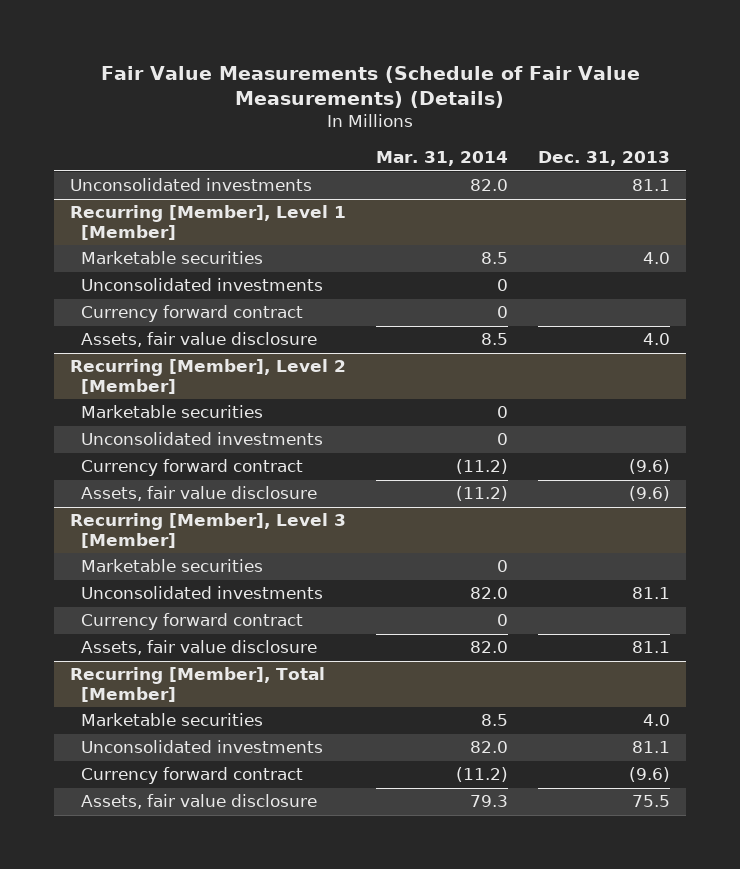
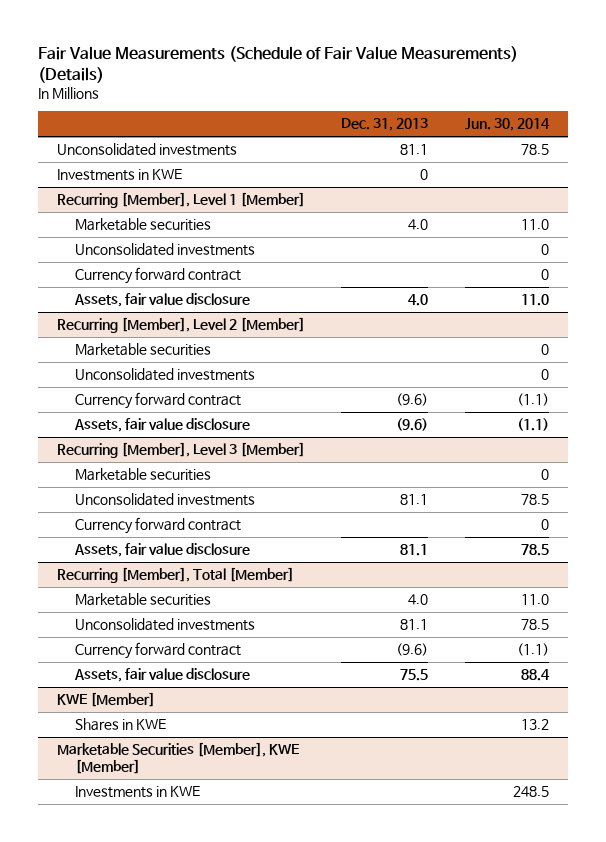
[375,151,508,167] Mar. 31, 2014 -> none
none -> [465,118,551,132] Jun. 30, 2014
none -> [56,169,182,182] Investments in KWE
none -> [56,692,155,708] KWE [Member]
none -> [75,718,167,732] Shares in KWE
none -> [56,742,299,774] Marketable Securities [Member], KWE [Member]
none -> [75,786,201,799] Investments in KWE

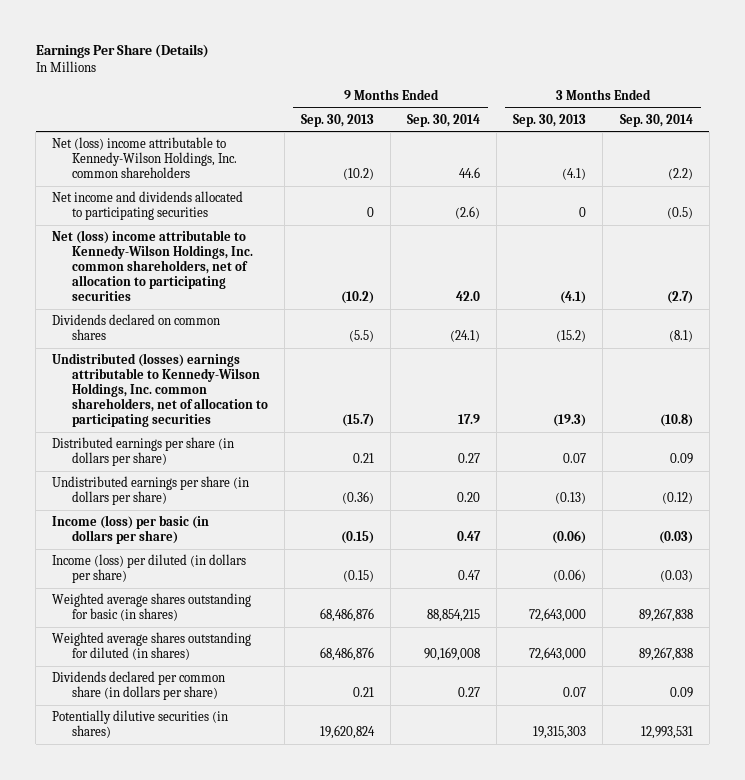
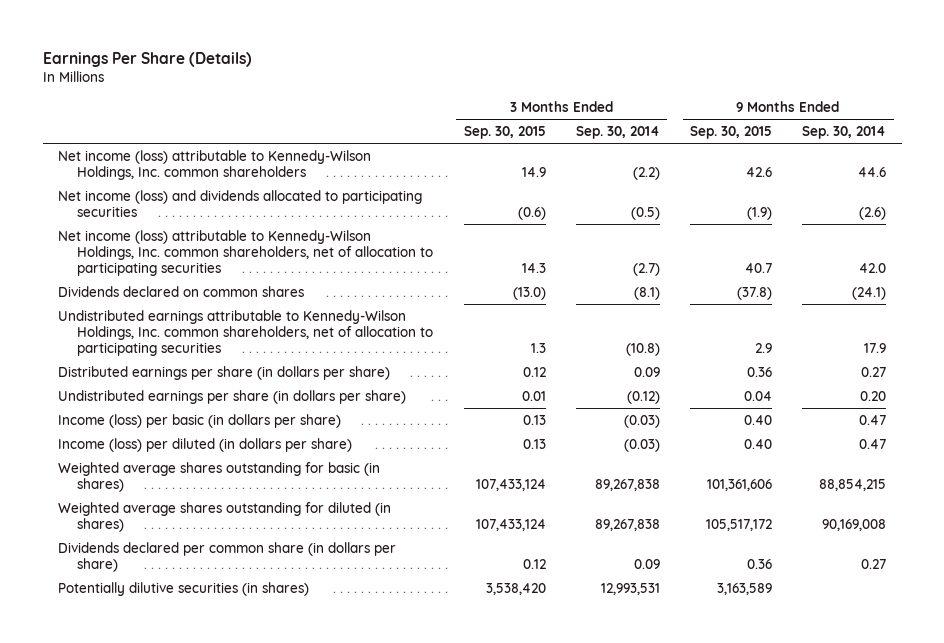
[300,113,374,127] Sep. 30, 2013 -> none
[513,113,587,127] Sep. 30, 2013 -> none
none -> [463,126,546,140] Sep. 30, 2015
none -> [690,126,773,140] Sep. 30, 2015
[52,137,237,178] Net (loss) income attributable to Kennedy-Wilson Holdings, Inc. common shareholders -> [57,149,371,180] Net income (loss) attributable to Kennedy-Wilson Holdings, Inc. common shareholders
[52,191,244,220] Net income and dividends allocated to participating securities -> [57,189,422,217] Net income (loss) and dividends allocated to participating securities
[52,230,253,301] Net (loss) income attributable to Kennedy-Wilson Holdings, Inc. common shareholders, net of allocation to participating securities -> [57,229,434,276] Net income (loss) attributable to Kennedy-Wilson Holdings, Inc. common shareholders, net of allocation to participating securities
[52,353,268,427] Undistributed (losses) earnings attributable to Kennedy-Wilson Holdings, Inc. common shareholders, net of allocation to participating securities -> [57,309,434,356] Undistributed earnings attributable to Kennedy-Wilson Holdings, Inc. common shareholders, net of allocation to participating securities

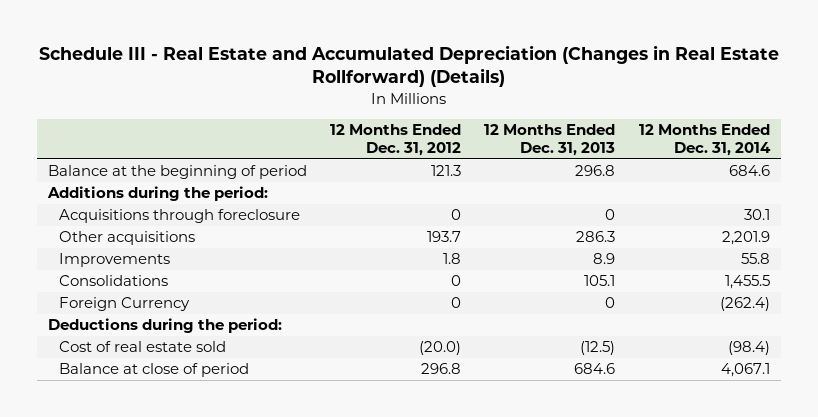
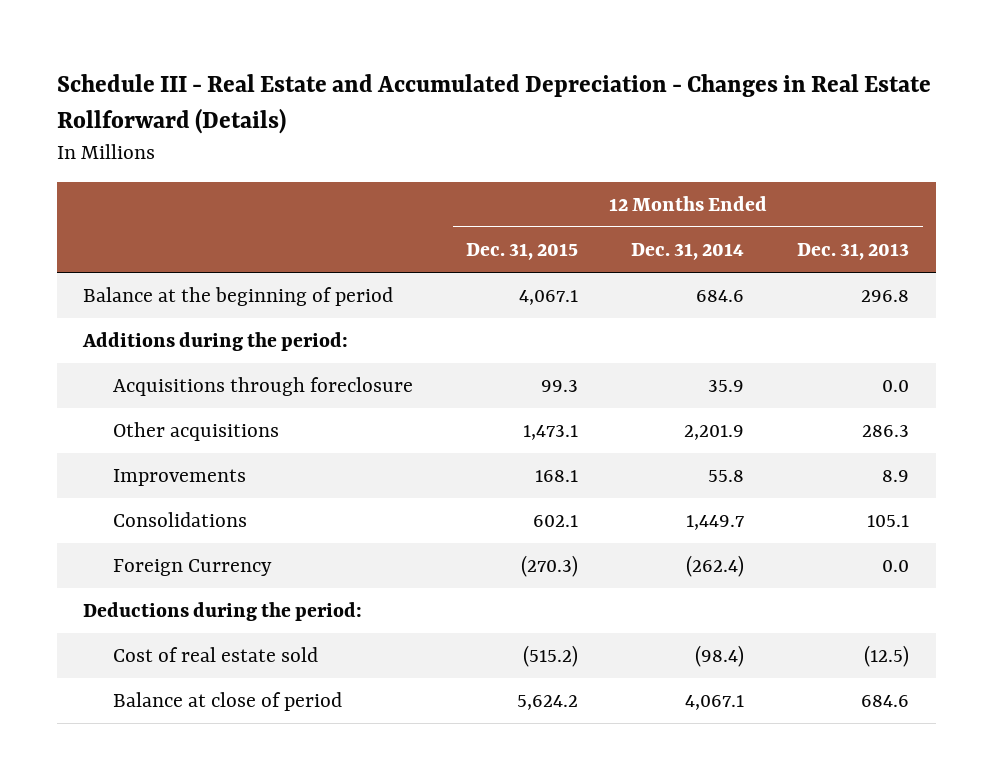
[38,44,779,88] Schedule III - Real Estate and Accumulated Depreciation (Changes in Real Estate Rollforward) (Details) -> [56,74,931,134] Schedule III - Real Estate and Accumulated Depreciation - Changes in Real Estate Rollforward (Details)
[330,124,462,156] 12 Months Ended Dec. 31, 2012 -> none
none -> [466,243,579,261] Dec. 31, 2015
[605,209,616,221] 0 -> [882,380,910,393] 0.0
[743,209,770,221] 30.1 -> [708,380,745,393] 35.9
[724,275,770,290] 1,455.5 -> [686,515,745,531] 1,449.7
[605,297,616,309] 0 -> [882,560,910,573] 0.0

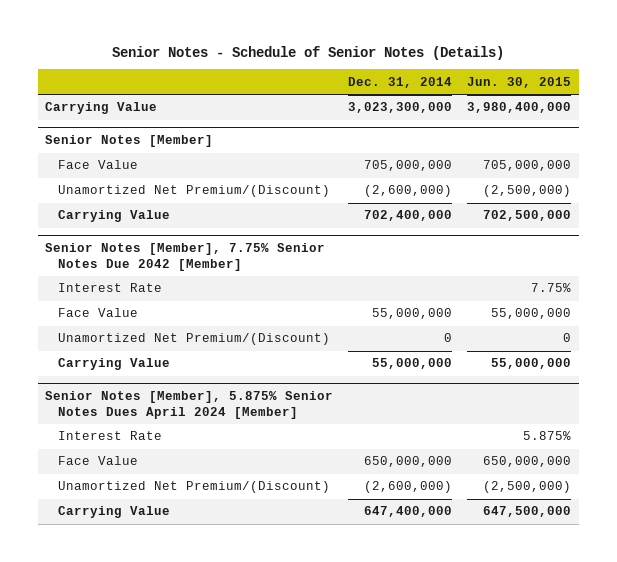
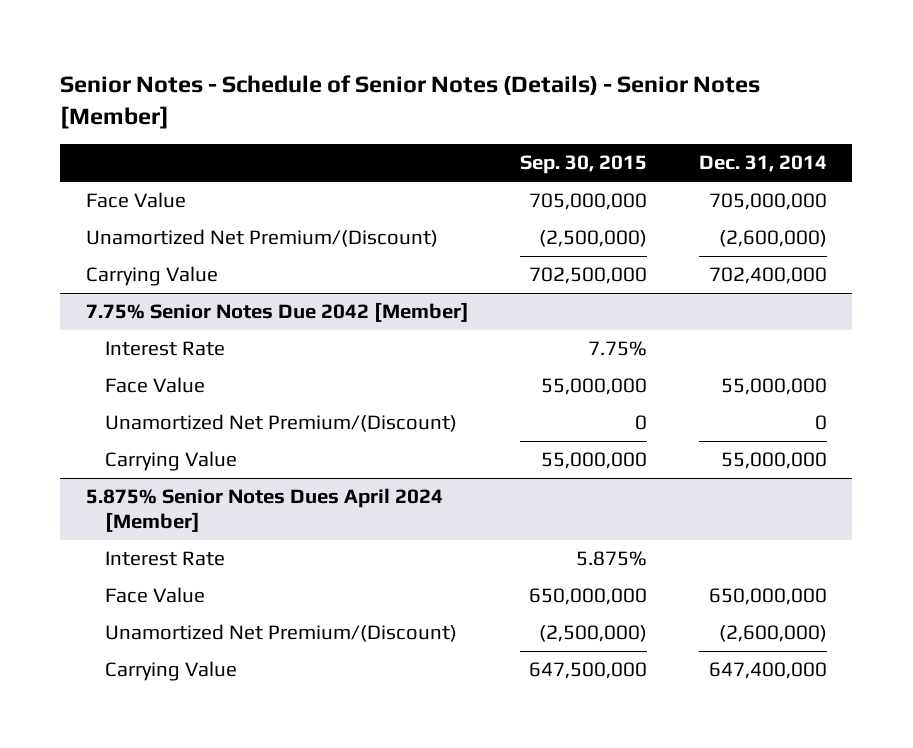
[112,46,505,61] Senior Notes - Schedule of Senior Notes (Details) -> [60,75,761,129] Senior Notes - Schedule of Senior Notes (Details) - Senior Notes [Member]
[467,76,572,88] Jun. 30, 2015 -> none
none -> [520,155,648,175] Sep. 30, 2015
[45,102,158,115] Carrying Value -> none
[45,135,214,148] Senior Notes [Member] -> none
[45,243,326,271] Senior Notes [Member], 7.75% Senior Notes Due 2042 [Member] -> [86,302,470,323] 7.75% Senior Notes Due 2042 [Member]
[45,391,334,419] Senior Notes [Member], 5.875% Senior Notes Dues April 2024 [Member] -> [86,488,444,532] 5.875% Senior Notes Dues April 2024 [Member]

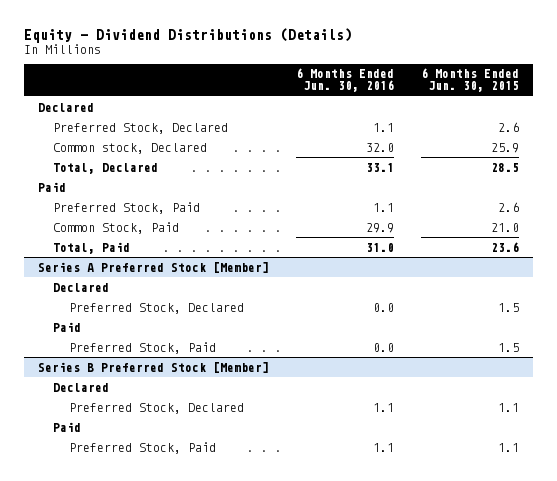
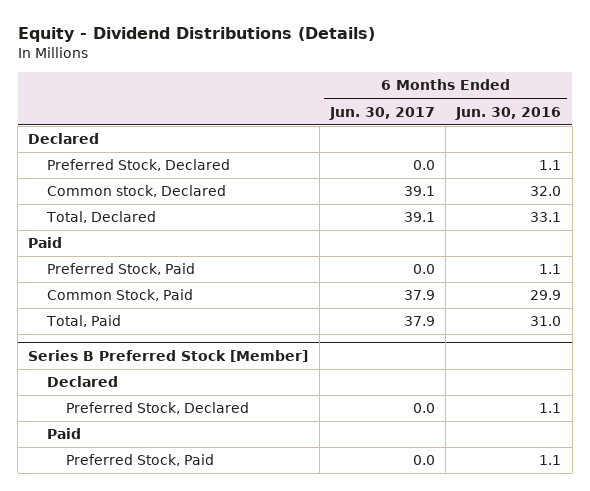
[421,68,520,93] 6 Months Ended Jun. 30, 2015 -> none
none -> [328,106,435,120] Jun. 30, 2017
[37,261,269,273] Series A Preferred Stock [Member] -> none
[53,282,110,292] Declared -> none
[68,302,244,314] Preferred Stock, Declared -> none
[53,321,82,332] Paid -> none
[68,341,216,354] Preferred Stock, Paid -> none

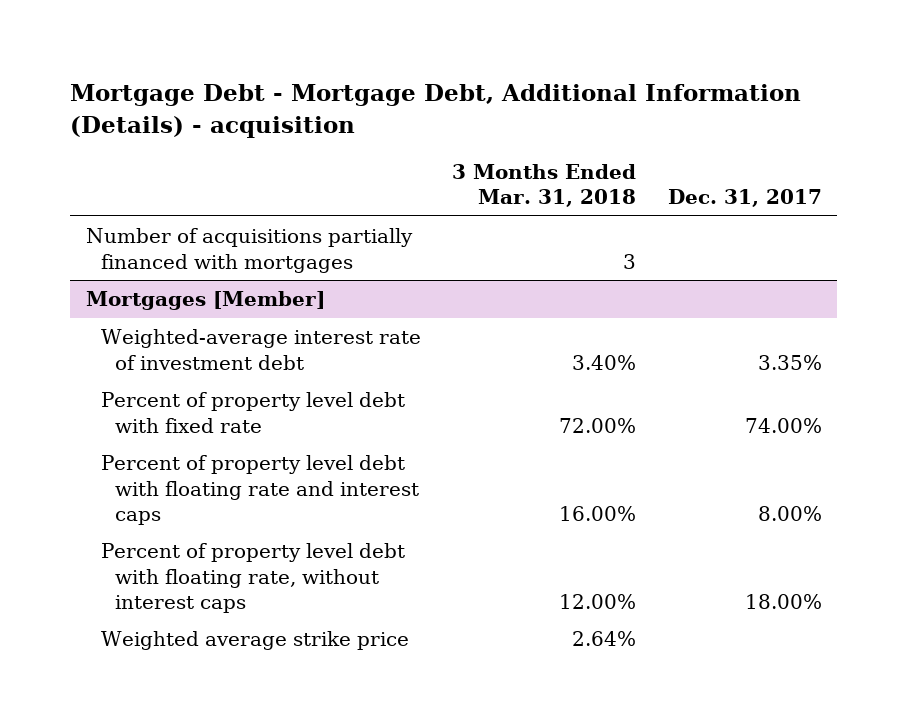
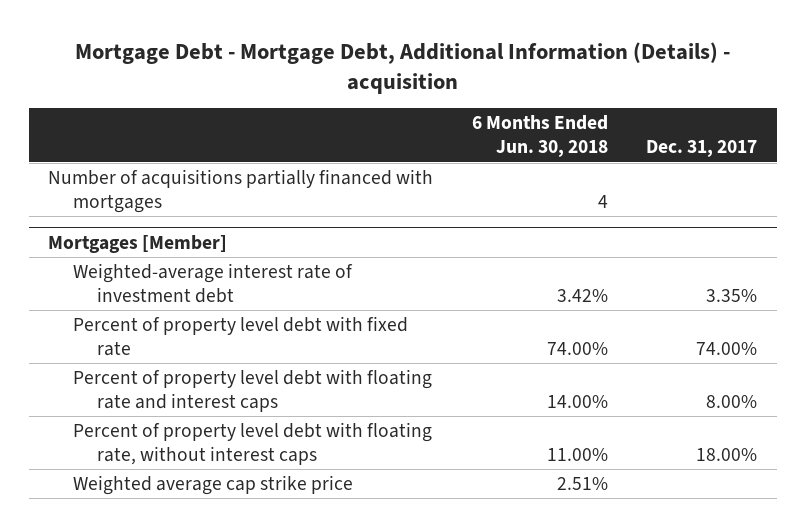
[452,163,637,208] 3 Months Ended Mar. 31, 2018 -> none
none -> [471,115,608,158] 6 Months Ended Jun. 30, 2018
[100,631,409,651] Weighted average strike price -> [72,475,353,496] Weighted average cap strike price

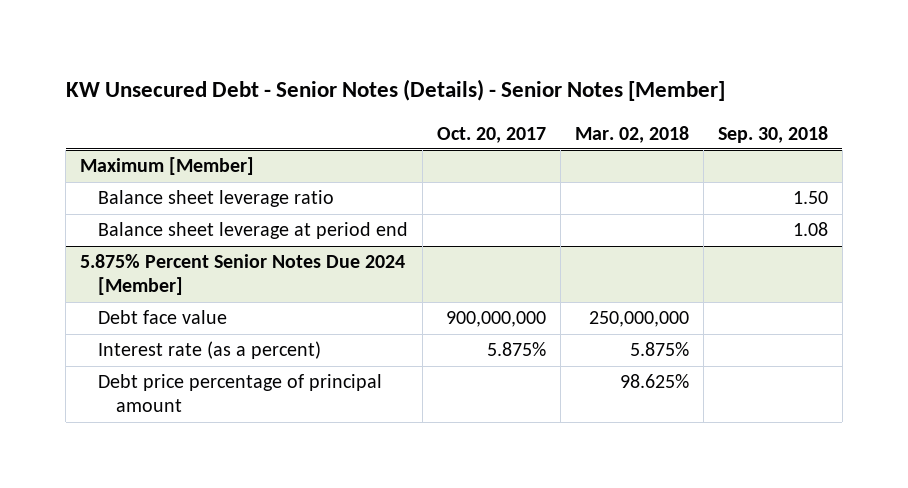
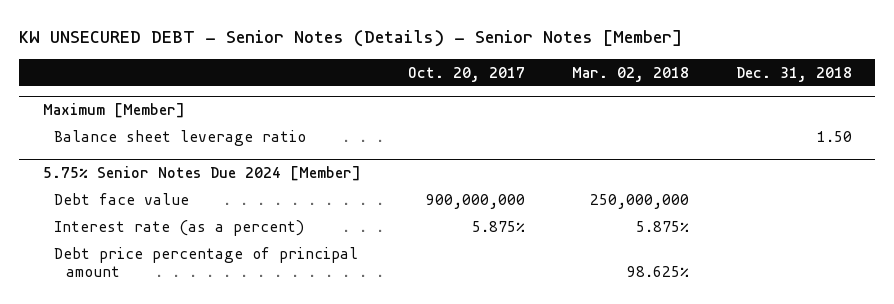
[65,79,725,102] KW Unsecured Debt - Senior Notes (Details) - Senior Notes [Member] -> [18,30,682,48] KW UNSECURED DEBT - Senior Notes (Details) - Senior Notes [Member]
[717,125,828,143] Sep. 30, 2018 -> none
none -> [735,66,852,82] Dec. 31, 2018
[98,222,409,240] Balance sheet leverage at period end -> none
[80,254,406,296] 5.875% Percent Senior Notes Due 2024 [Member] -> [42,166,361,182] 5.75% Senior Notes Due 2024 [Member]

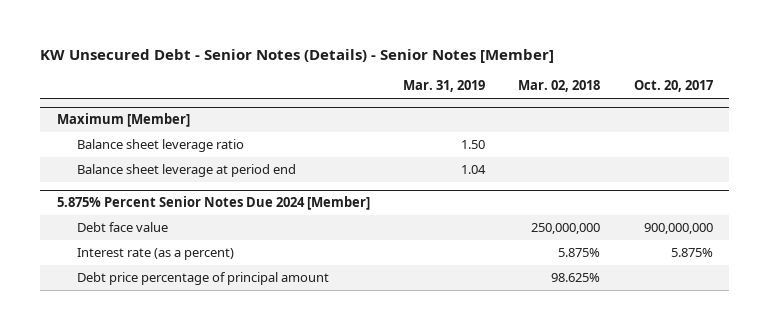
[18,30,682,48] KW UNSECURED DEBT - Senior Notes (Details) - Senior Notes [Member] -> [39,48,554,63] KW Unsecured Debt - Senior Notes (Details) - Senior Notes [Member]
[735,66,852,82] Dec. 31, 2018 -> none
none -> [402,80,485,93] Mar. 31, 2019
none -> [76,164,296,178] Balance sheet leverage at period end
[42,166,361,182] 5.75% Senior Notes Due 2024 [Member] -> [56,196,370,211] 5.875% Percent Senior Notes Due 2024 [Member]

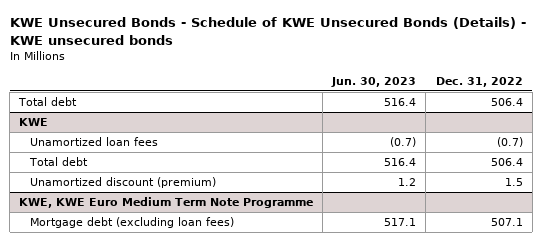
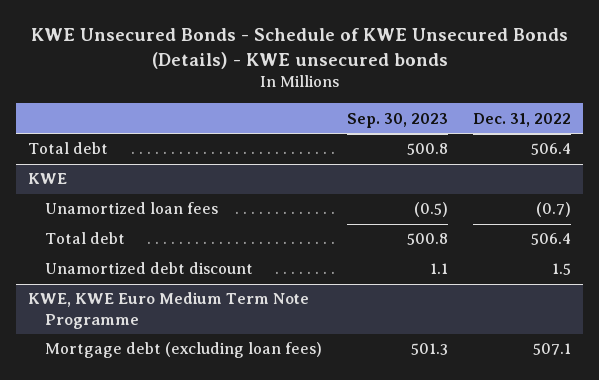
[331,77,417,88] Jun. 30, 2023 -> none
none -> [347,112,449,128] Sep. 30, 2023
[29,177,216,189] Unamortized discount (premium) -> [45,262,254,275] Unamortized debt discount

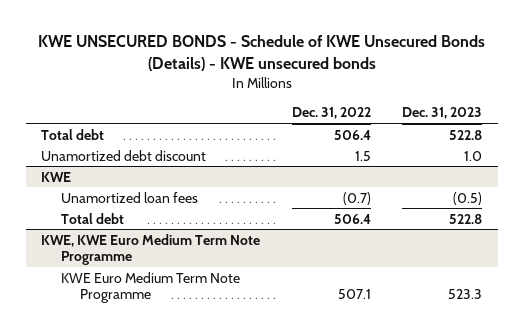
[30,27,568,69] KWE Unsecured Bonds - Schedule of KWE Unsecured Bonds (Details) - KWE unsecured bonds -> [37,35,485,71] KWE UNSECURED BONDS - Schedule of KWE Unsecured Bonds (Details) - KWE unsecured bonds
[347,112,449,128] Sep. 30, 2023 -> none
none -> [402,107,483,120] Dec. 31, 2023
none -> [41,149,207,161] Unamortized debt discount
[45,262,254,275] Unamortized debt discount -> none
[45,342,323,359] Mortgage debt (excluding loan fees) -> [60,271,240,304] KWE Euro Medium Term Note Programme

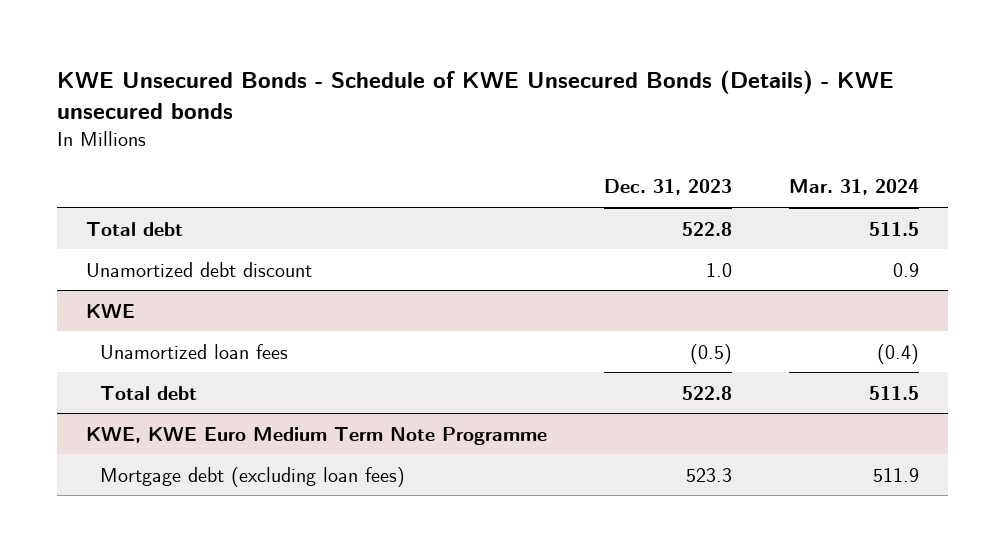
[37,35,485,71] KWE UNSECURED BONDS - Schedule of KWE Unsecured Bonds (Details) - KWE unsecured bonds -> [56,69,894,119] KWE Unsecured Bonds - Schedule of KWE Unsecured Bonds (Details) - KWE unsecured bonds
[291,107,371,120] Dec. 31, 2022 -> none
none -> [789,179,920,196] Mar. 31, 2024
[60,271,240,304] KWE Euro Medium Term Note Programme -> [100,466,406,487] Mortgage debt (excluding loan fees)

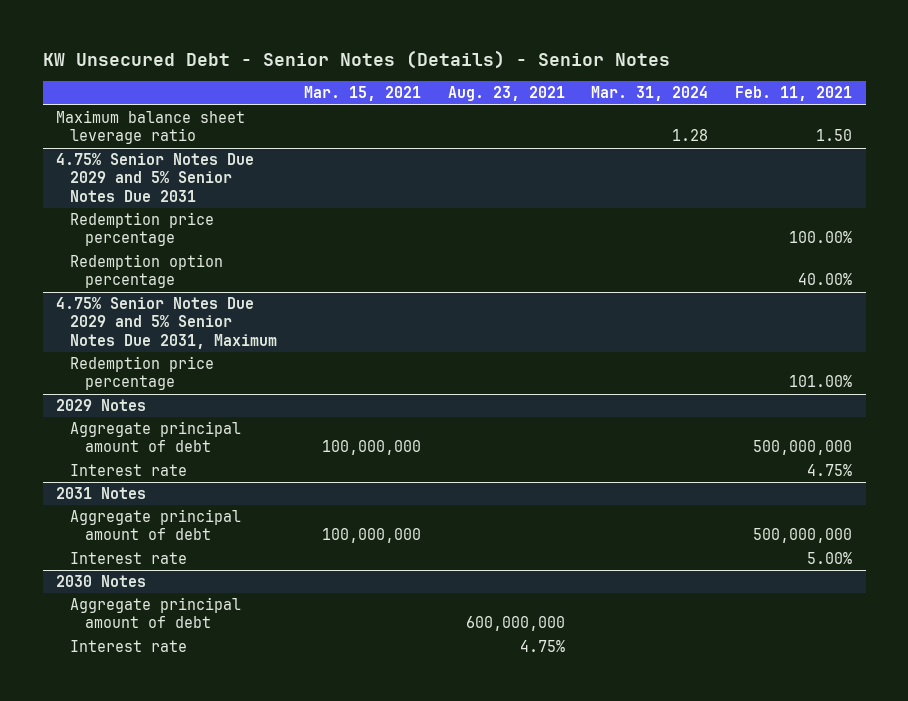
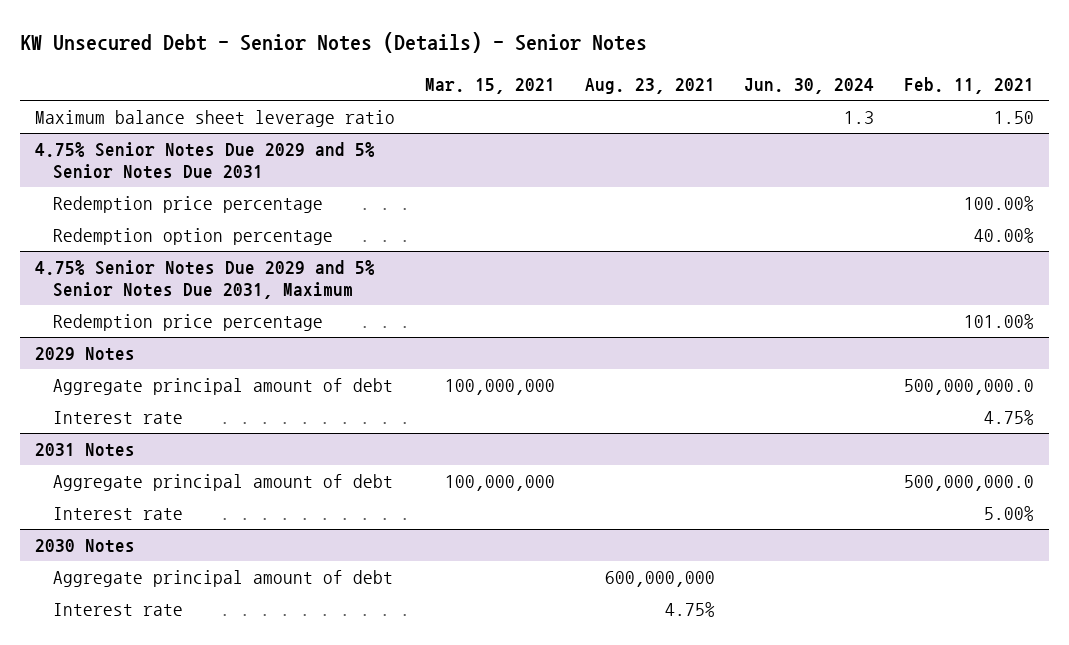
[591,86,709,102] Mar. 31, 2024 -> none
none -> [744,78,875,95] Jun. 30, 2024
[753,440,853,456] 500,000,000 -> [903,379,1034,396] 500,000,000.0
[753,528,853,544] 500,000,000 -> [903,475,1034,492] 500,000,000.0

